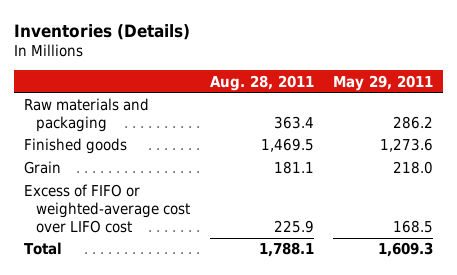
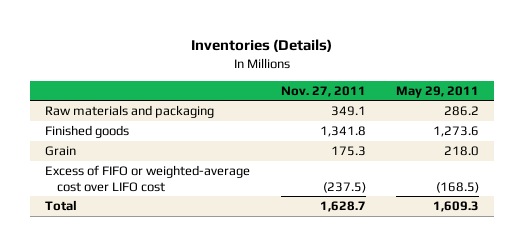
[209,74,314,91] Aug. 28, 2011 -> none
none -> [280,85,366,97] Nov. 27, 2011
[393,219,434,233] 168.5 -> [436,181,480,193] (168.5)

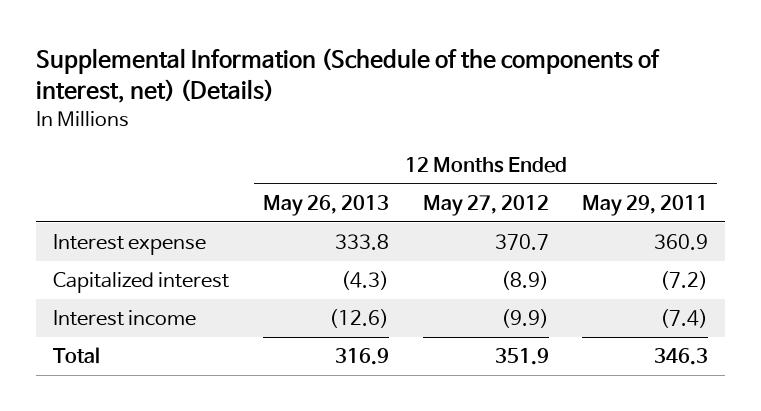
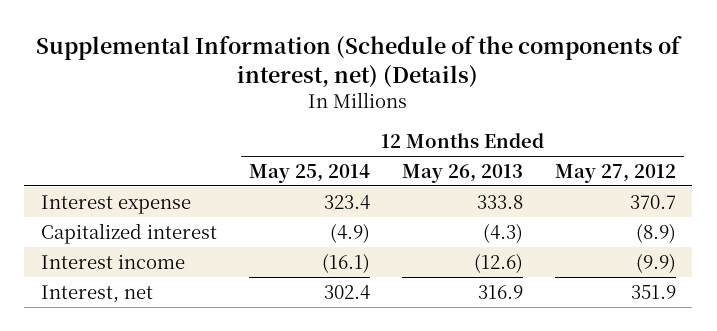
[582,195,709,217] May 29, 2011 -> none
none -> [248,163,370,183] May 25, 2014
[52,347,100,365] Total -> [40,284,153,303] Interest, net

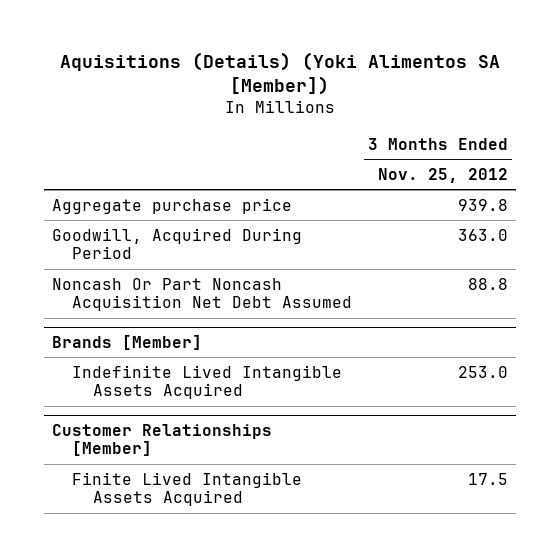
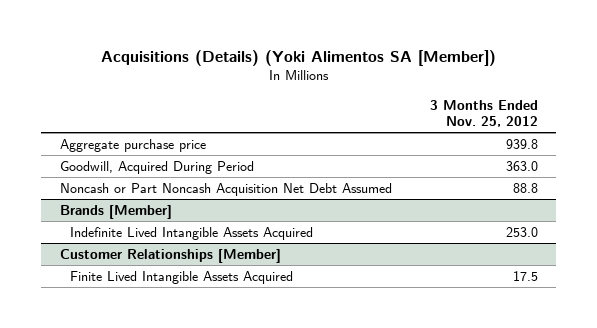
[60,52,501,96] Aquisitions (Details) (Yoki Alimentos SA [Member]) -> [100,50,496,67] Acquisitions (Details) (Yoki Alimentos SA [Member])
[52,277,353,312] Noncash Or Part Noncash Acquisition Net Debt Assumed -> [59,182,392,196] Noncash or Part Noncash Acquisition Net Debt Assumed

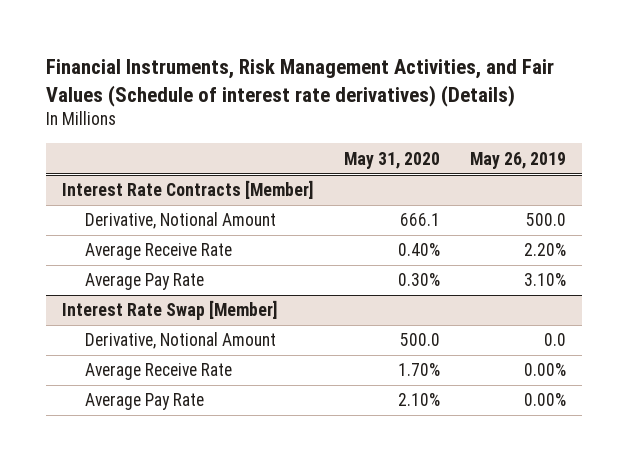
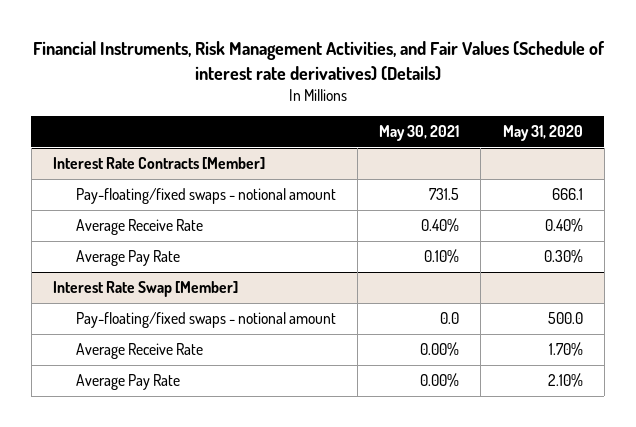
[470,151,567,169] May 26, 2019 -> none
none -> [379,125,460,142] May 30, 2021
[85,212,277,230] Derivative, Notional Amount -> [75,188,336,205] Pay-floating/fixed swaps - notional amount
[85,332,277,350] Derivative, Notional Amount -> [75,312,336,329] Pay-floating/fixed swaps - notional amount

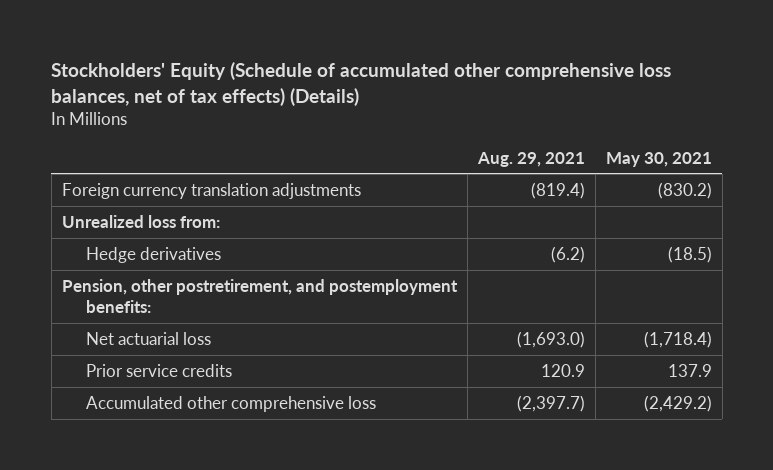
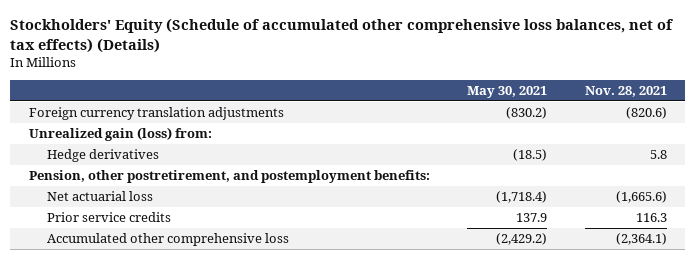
[476,151,585,167] Aug. 29, 2021 -> none
none -> [584,86,667,98] Nov. 28, 2021
[61,214,220,228] Unrealized loss from: -> [28,127,212,142] Unrealized gain (loss) from:

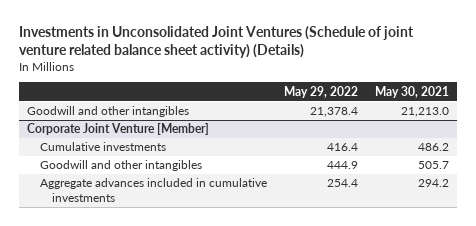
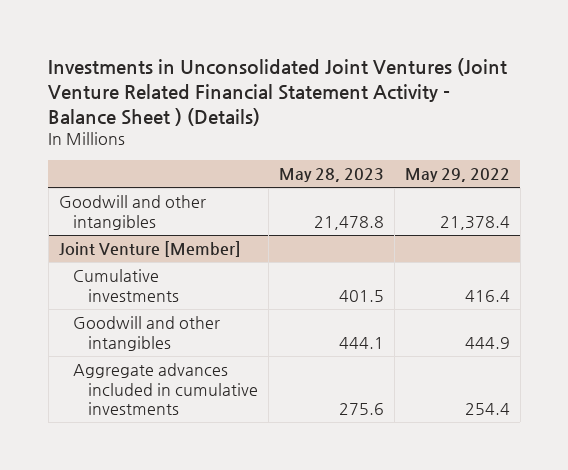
[18,25,414,58] Investments in Unconsolidated Joint Ventures (Schedule of joint venture related balance sheet activity) (Details) -> [48,57,508,126] Investments in Unconsolidated Joint Ventures (Joint Venture Related Financial Statement Activity - Balance Sheet ) (Details)
[374,85,449,98] May 30, 2021 -> none
none -> [278,168,384,183] May 28, 2023
[27,123,210,136] Corporate Joint Venture [Member] -> [58,241,241,258] Joint Venture [Member]

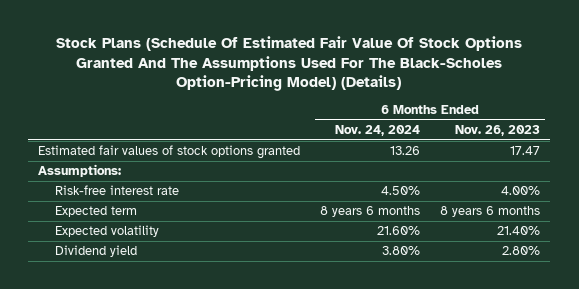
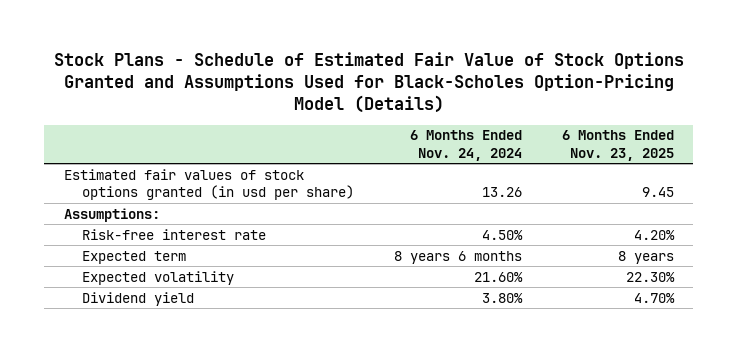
[56,36,523,92] Stock Plans (Schedule Of Estimated Fair Value Of Stock Options Granted And The Assumptions Used For The Black-Scholes Option-Pricing Model) (Details) -> [53,52,684,114] Stock Plans - Schedule of Estimated Fair Value of Stock Options Granted and Assumptions Used for Black-Scholes Option-Pricing Model (Details)
[455,124,541,136] Nov. 26, 2023 -> none
none -> [561,130,674,161] 6 Months Ended Nov. 23, 2025
[38,145,301,160] Estimated fair values of stock options granted -> [64,168,355,201] Estimated fair values of stock options granted (in usd per share)

